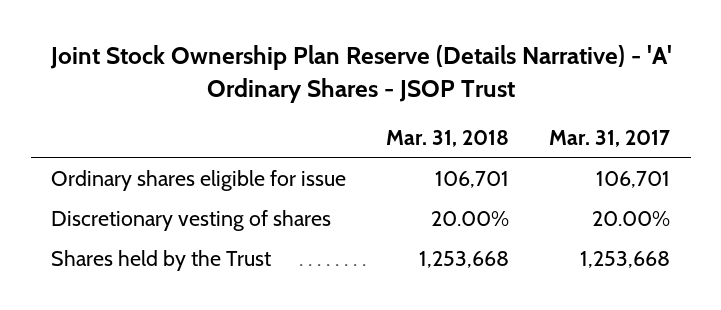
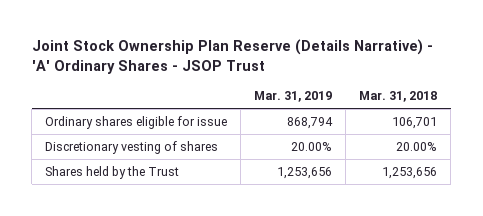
[549,130,671,148] Mar. 31, 2017 -> none
none -> [254,91,333,103] Mar. 31, 2019
[419,251,510,269] 1,253,668 -> [382,167,438,180] 1,253,656

